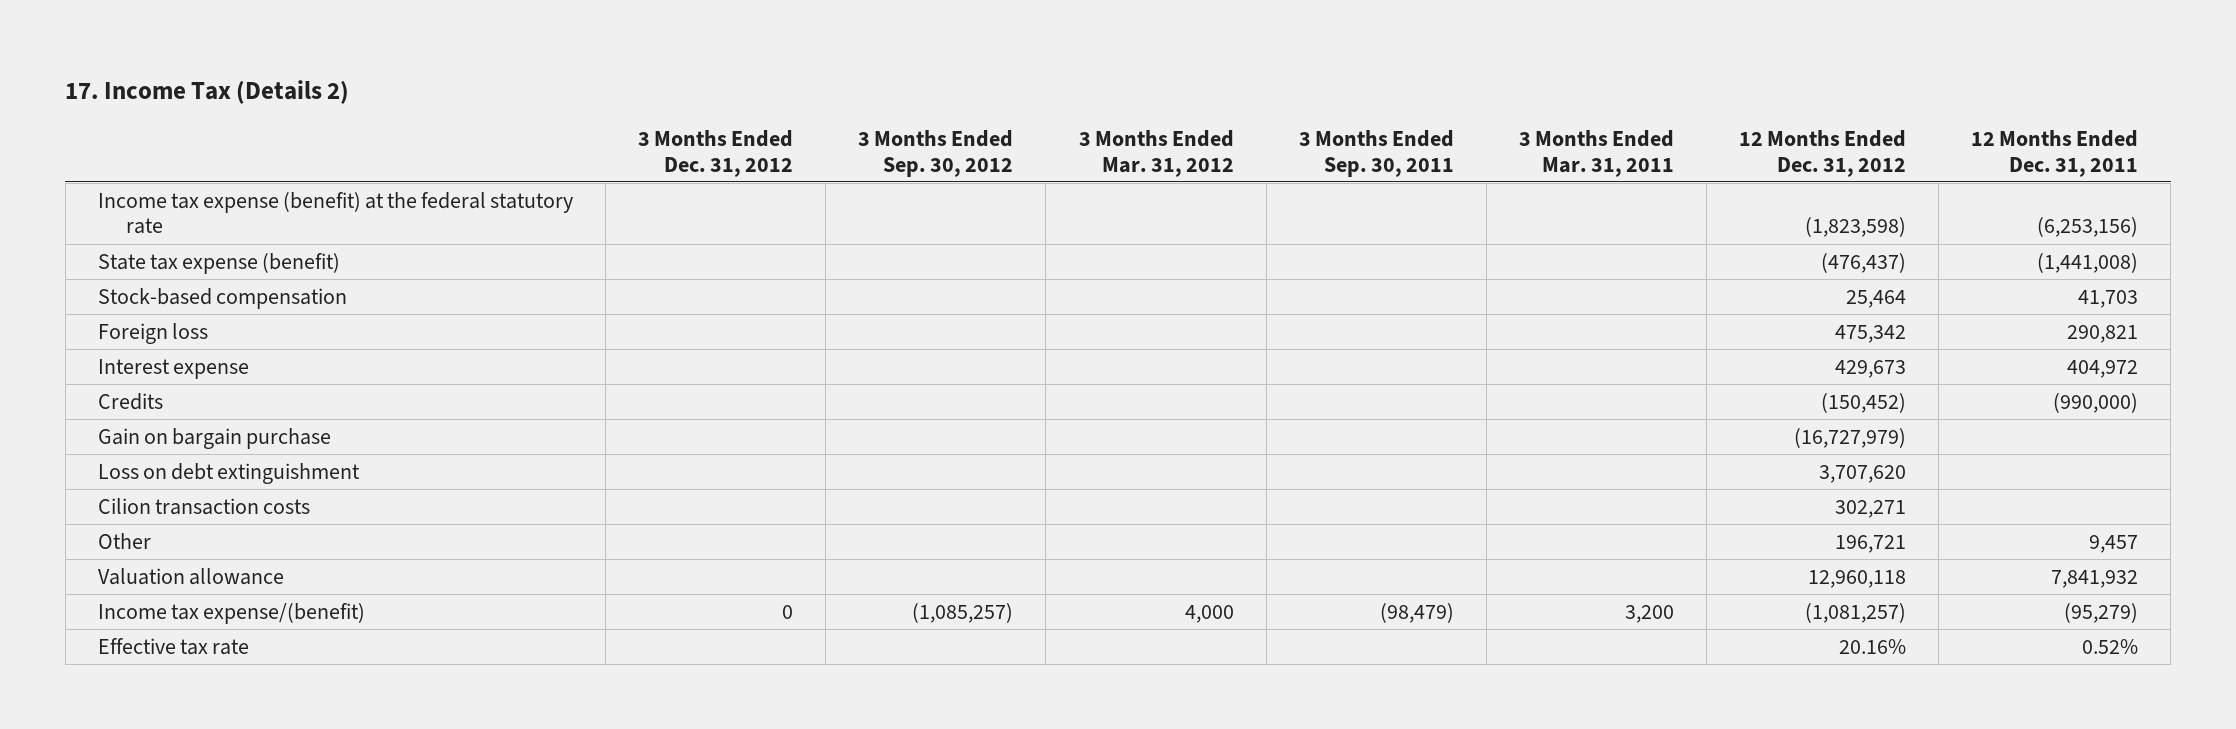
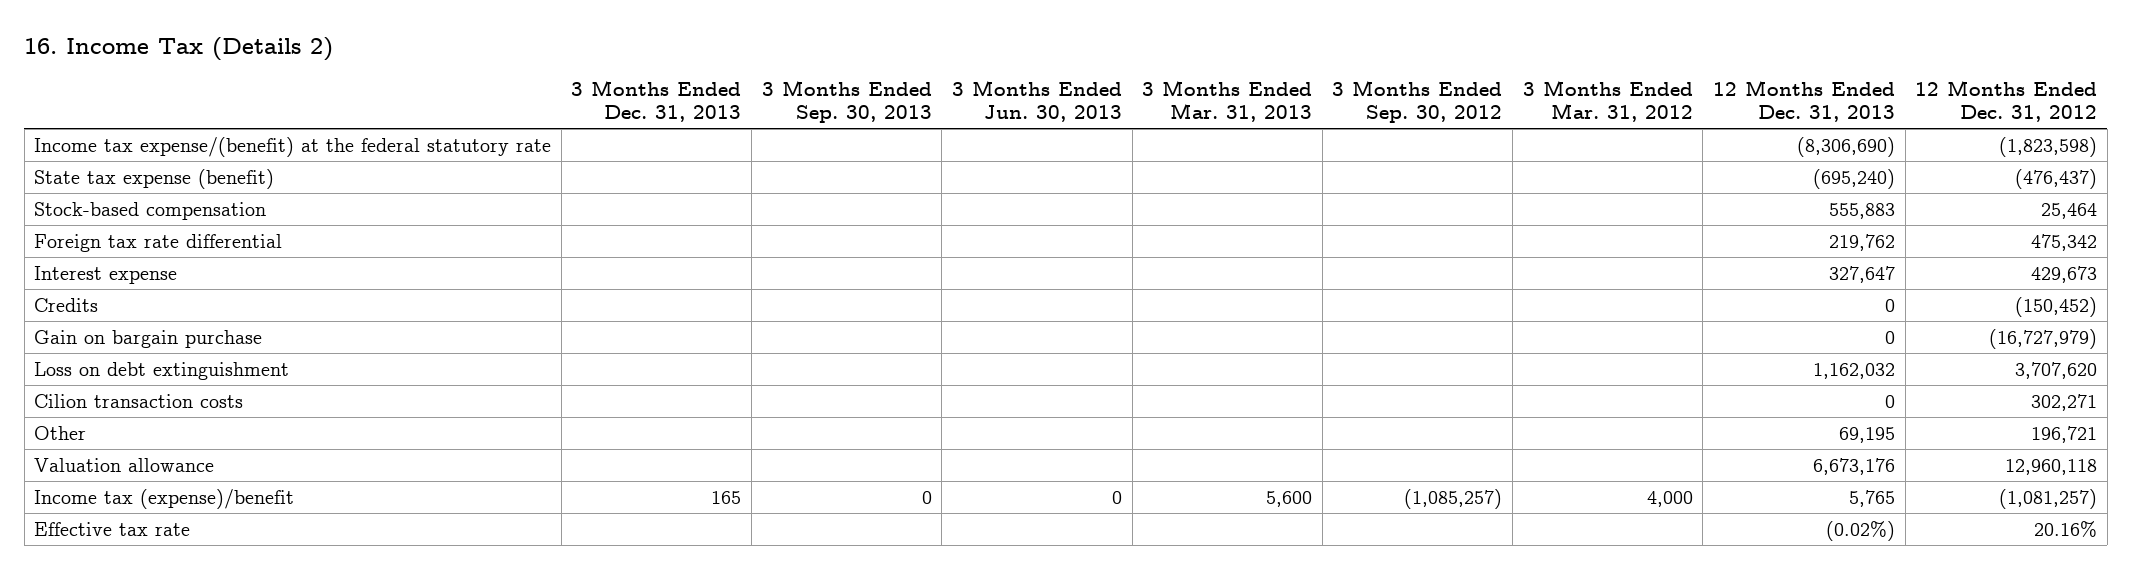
[65,80,350,105] 17. Income Tax (Details 2) -> [24,37,334,62] 16. Income Tax (Details 2)
[638,129,794,177] 3 Months Ended Dec. 31, 2012 -> none
[1298,129,1454,177] 3 Months Ended Sep. 30, 2011 -> none
[1518,129,1674,177] 3 Months Ended Mar. 31, 2011 -> none
[1971,129,2139,177] 12 Months Ended Dec. 31, 2011 -> none
none -> [571,80,742,123] 3 Months Ended Dec. 31, 2013
none -> [761,80,932,124] 3 Months Ended Sep. 30, 2013
none -> [951,80,1122,123] 3 Months Ended Jun. 30, 2013
none -> [1142,80,1313,123] 3 Months Ended Mar. 31, 2013
none -> [1712,80,1895,123] 12 Months Ended Dec. 31, 2013
[97,191,573,235] Income tax expense (benefit) at the federal statutory rate -> [34,136,552,157] Income tax expense/(benefit) at the federal statutory rate
[97,322,208,344] Foreign loss -> [34,233,283,252] Foreign tax rate differential
[97,602,365,624] Income tax expense/(benefit) -> [34,488,295,509] Income tax (expense)/benefit

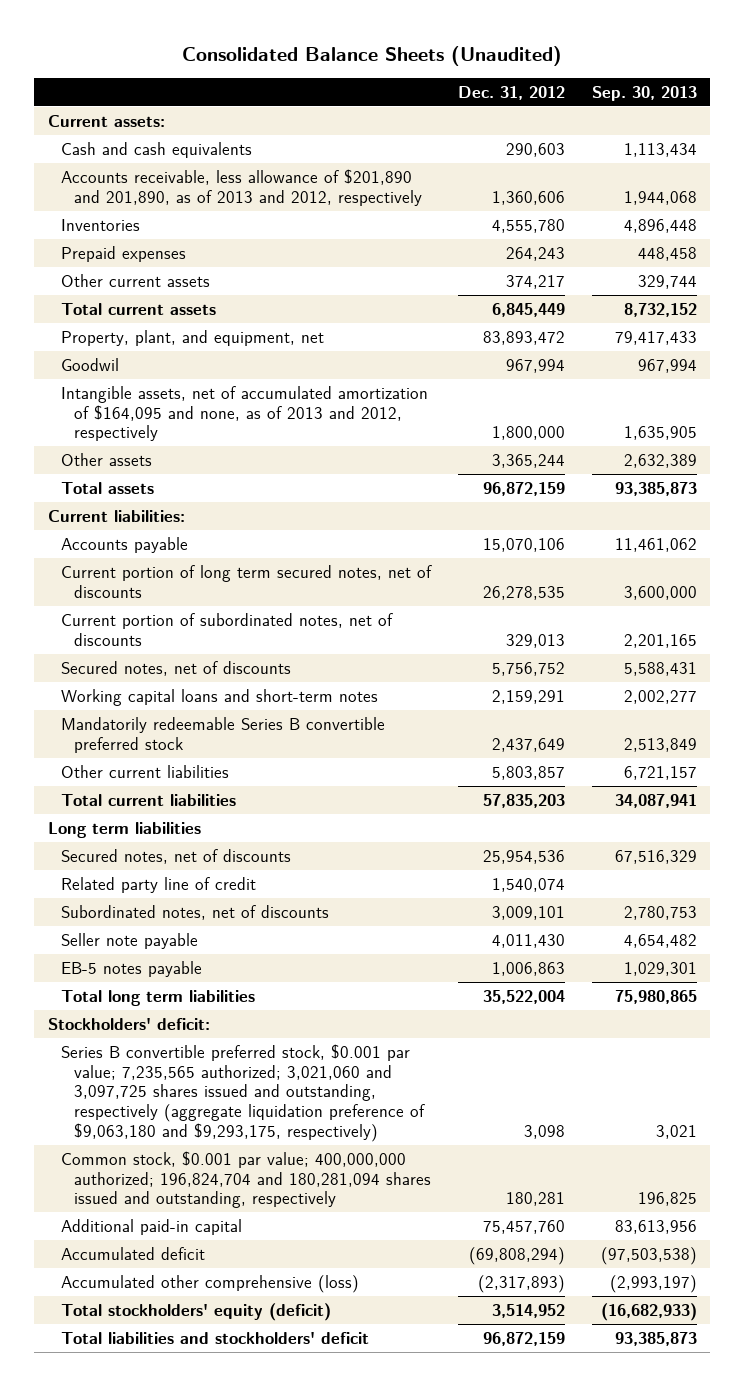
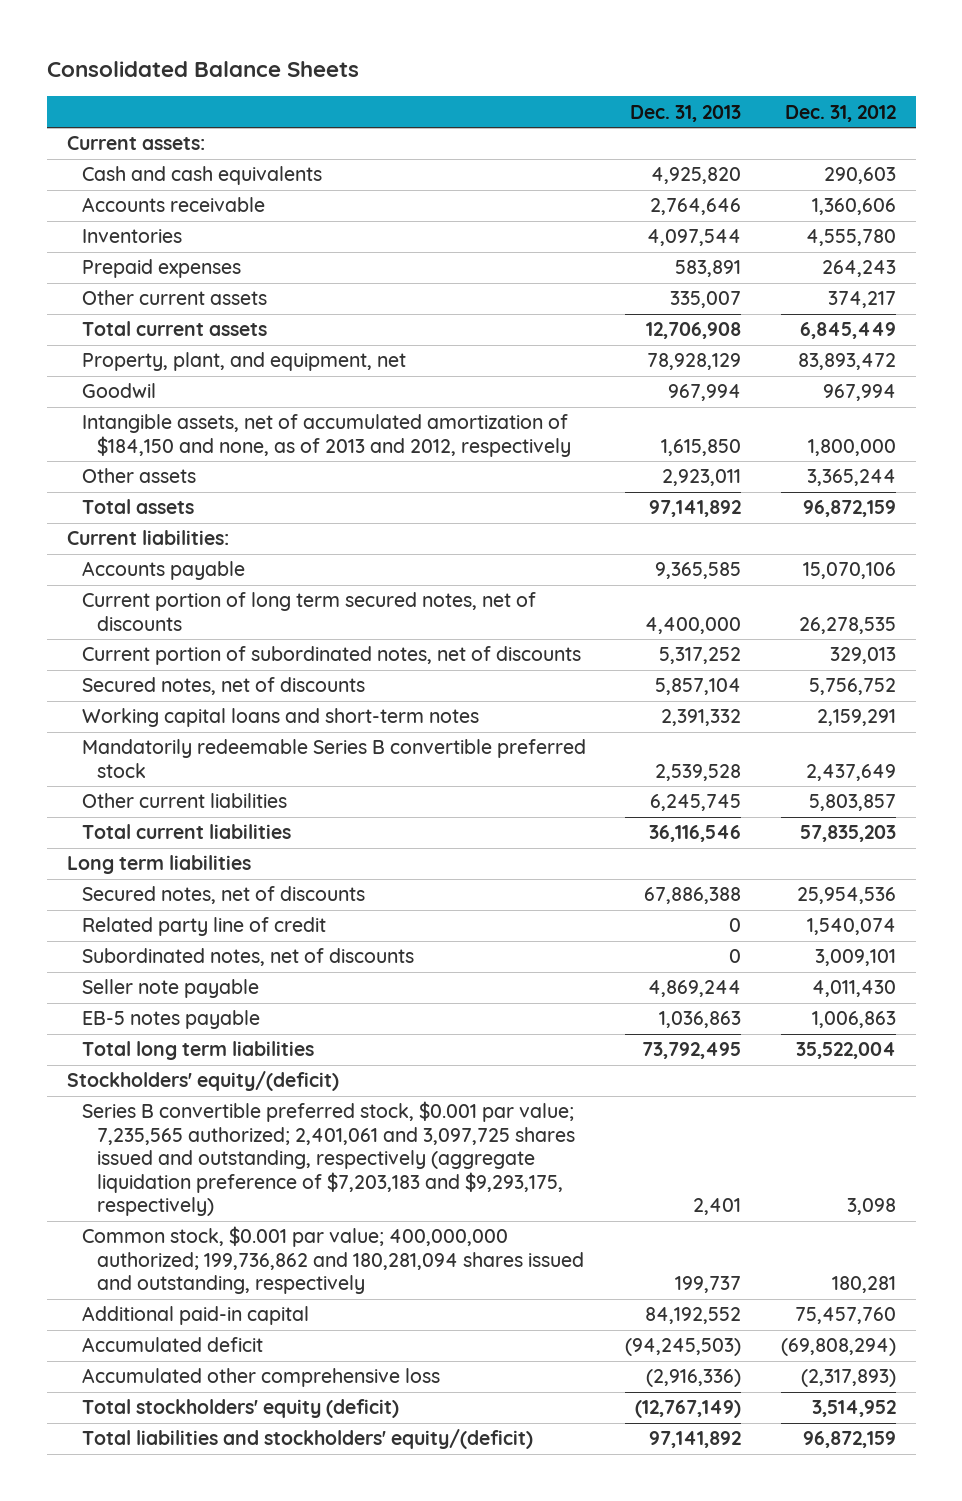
[182,45,563,66] Consolidated Balance Sheets (Unaudited) -> [46,61,359,78] Consolidated Balance Sheets
[591,85,697,101] Sep. 30, 2013 -> none
none -> [630,104,742,122] Dec. 31, 2013
[61,168,423,206] Accounts receivable, less allowance of $201,890 and 201,890, as of 2013 and 2012, respectively -> [81,197,265,213] Accounts receivable
[61,385,429,442] Intangible assets, net of accumulated amortization of $164,095 and none, as of 2013 and 2012, respectively -> [81,414,571,457] Intangible assets, net of accumulated amortization of $184,150 and none, as of 2013 and 2012, respectively
[47,1017,210,1030] Stockholders' deficit: -> [66,1071,339,1092] Stockholders' equity/(deficit)
[61,1043,426,1142] Series B convertible preferred stock, $0.001 par value; 7,235,565 authorized; 3,021,060 and 3,097,725 shares issued and outstanding, respectively (aggregate liquidation preference of $9,063,180 and $9,293,175, respectively) -> [81,1101,575,1217] Series B convertible preferred stock, $0.001 par value; 7,235,565 authorized; 2,401,061 and 3,097,725 shares issued and outstanding, respectively (aggregate liquidation preference of $7,203,183 and $9,293,175, respectively)
[61,1150,432,1209] Common stock, $0.001 par value; 400,000,000 authorized; 196,824,704 and 180,281,094 shares issued and outstanding, respectively -> [81,1226,584,1295] Common stock, $0.001 par value; 400,000,000 authorized; 199,736,862 and 180,281,094 shares issued and outstanding, respectively
[61,1274,360,1293] Accumulated other comprehensive (loss) -> [81,1368,440,1388] Accumulated other comprehensive loss
[61,1331,370,1344] Total liabilities and stockholders' deficit -> [81,1429,533,1450] Total liabilities and stockholders' equity/(deficit)

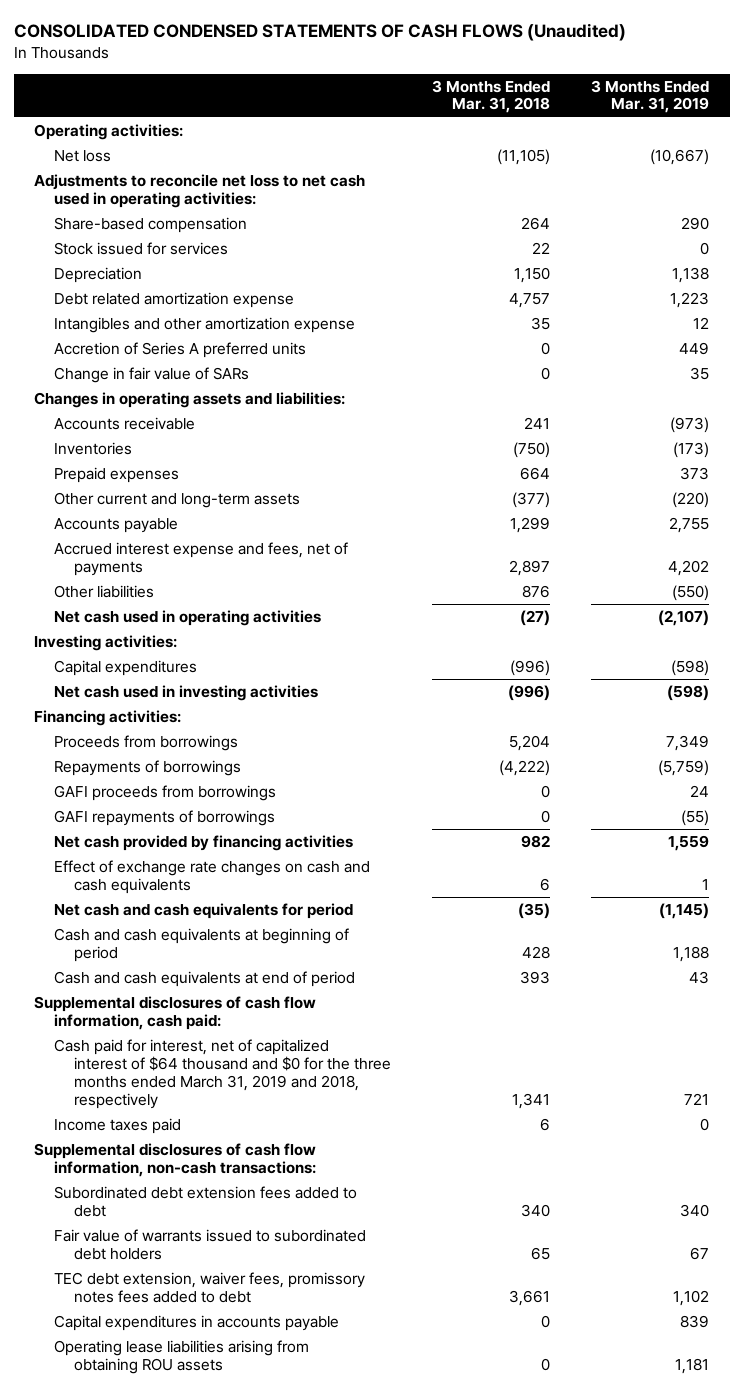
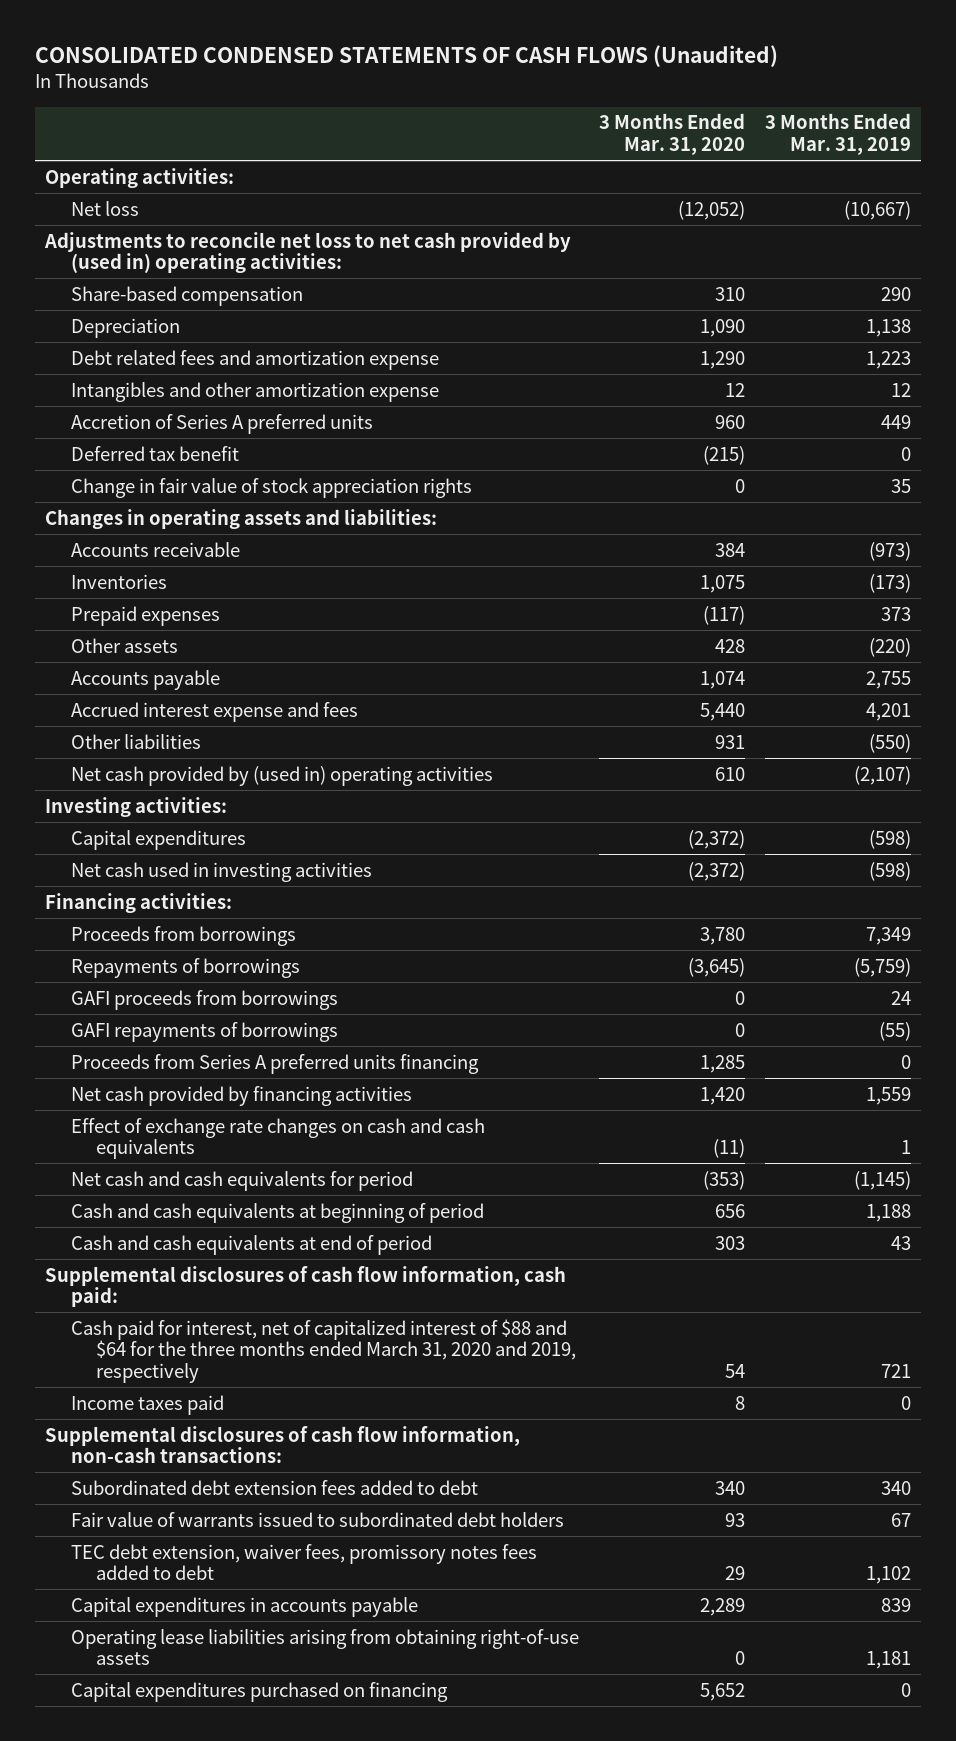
[431,79,550,114] 3 Months Ended Mar. 31, 2018 -> none
none -> [598,113,745,155] 3 Months Ended Mar. 31, 2020
[34,173,366,208] Adjustments to reconcile net loss to net cash used in operating activities: -> [43,231,571,274] Adjustments to reconcile net loss to net cash provided by (used in) operating activities:
[53,241,228,255] Stock issued for services -> none
[53,291,294,308] Debt related amortization expense -> [70,349,439,370] Debt related fees and amortization expense
none -> [70,445,239,461] Deferred tax benefit
[53,366,249,383] Change in fair value of SARs -> [70,477,472,498] Change in fair value of stock appreciation rights
[53,491,300,508] Other current and long-term assets -> [70,637,178,653] Other assets
[53,541,348,576] Accrued interest expense and fees, net of payments -> [70,701,358,722] Accrued interest expense and fees
[668,559,710,576] 4,202 -> [865,702,911,721] 4,201
[53,609,321,626] Net cash used in operating activities -> [70,765,493,786] Net cash provided by (used in) operating activities
none -> [70,1053,479,1074] Proceeds from Series A preferred units financing
[53,1038,391,1109] Cash paid for interest, net of capitalized interest of $64 thousand and $0 for the three months ended March 31, 2019 and 2018, respectively -> [70,1318,577,1383] Cash paid for interest, net of capitalized interest of $88 and $64 for the three months ended March 31, 2020 and 2019, respectively
[53,1339,309,1374] Operating lease liabilities arising from obtaining ROU assets -> [70,1628,579,1666] Operating lease liabilities arising from obtaining right-of-use assets
none -> [70,1681,448,1702] Capital expenditures purchased on financing

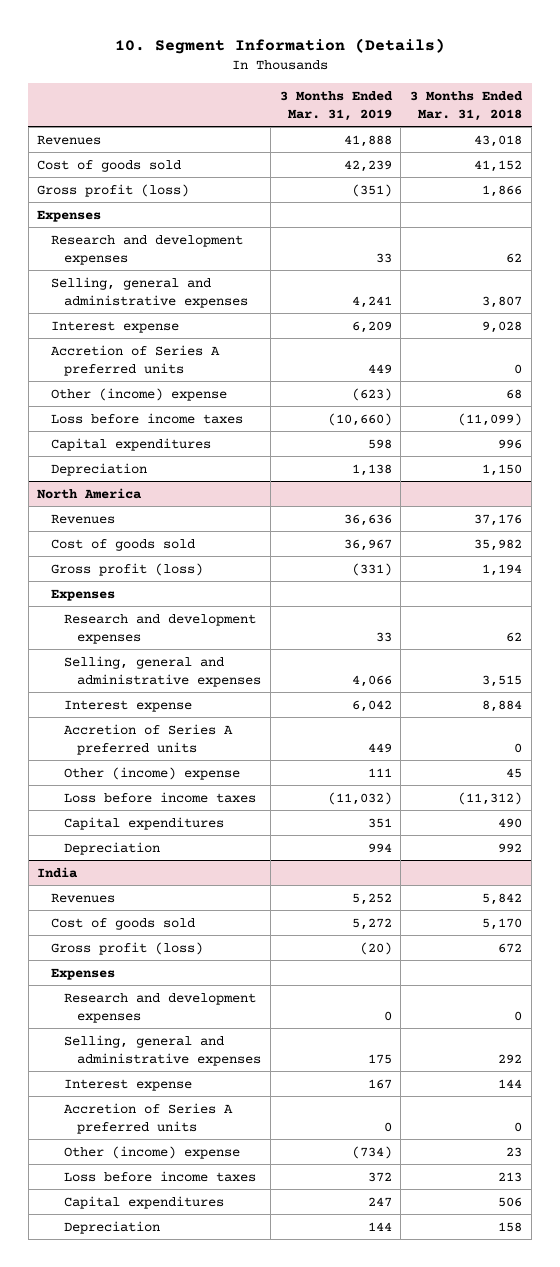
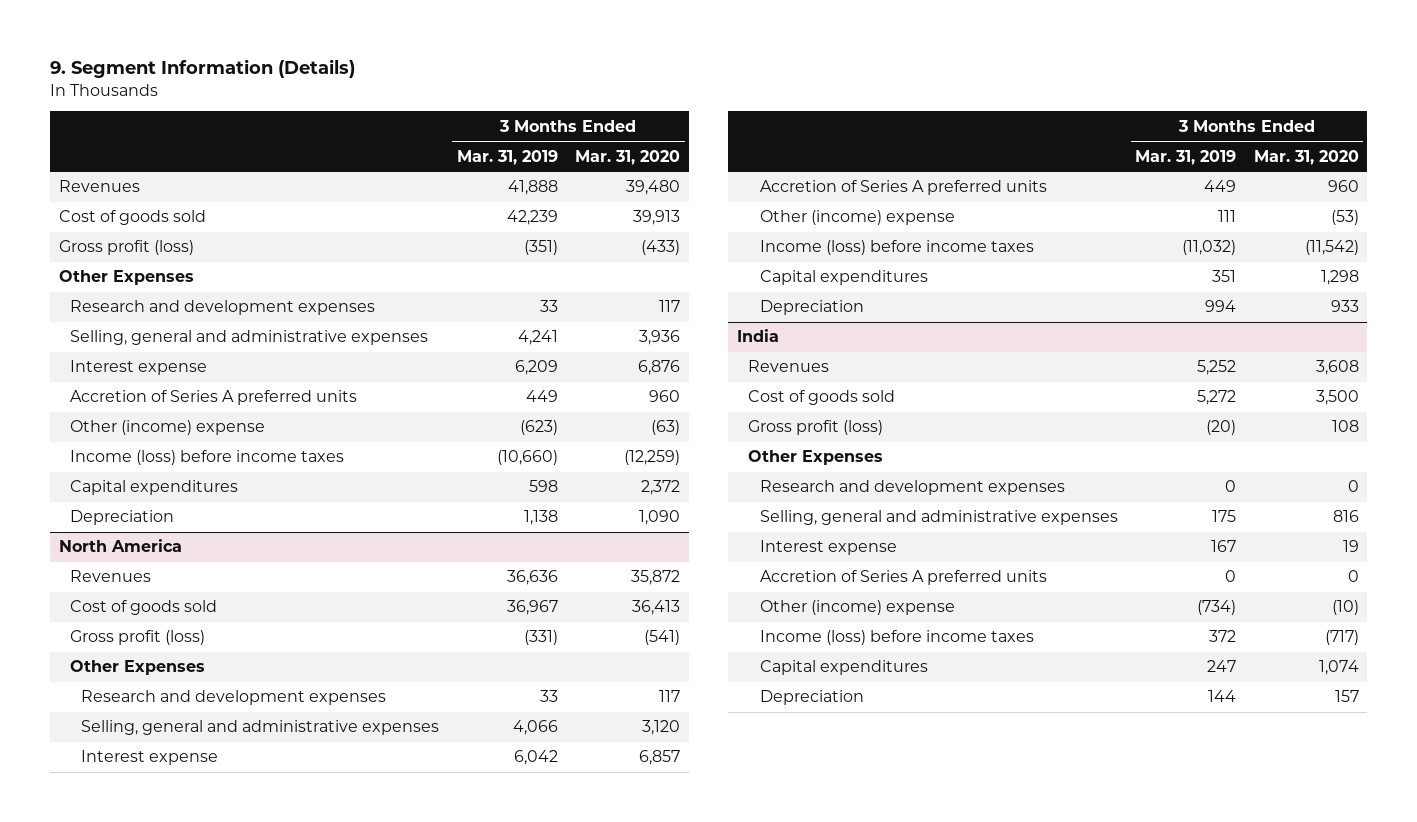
[114,38,445,55] 10. Segment Information (Details) -> [49,59,355,79] 9. Segment Information (Details)
[410,90,524,121] 3 Months Ended Mar. 31, 2018 -> none
none -> [575,149,681,165] Mar. 31, 2020
[37,209,102,222] Expenses -> [58,270,194,286] Other Expenses
[50,412,243,424] Loss before income taxes -> [69,450,344,466] Income (loss) before income taxes
[50,588,115,601] Expenses -> [69,660,205,676] Other Expenses
[63,791,256,803] Loss before income taxes -> [759,240,1034,256] Income (loss) before income taxes
[50,967,115,980] Expenses -> [748,450,884,466] Other Expenses
[63,1170,256,1182] Loss before income taxes -> [759,630,1034,646] Income (loss) before income taxes

